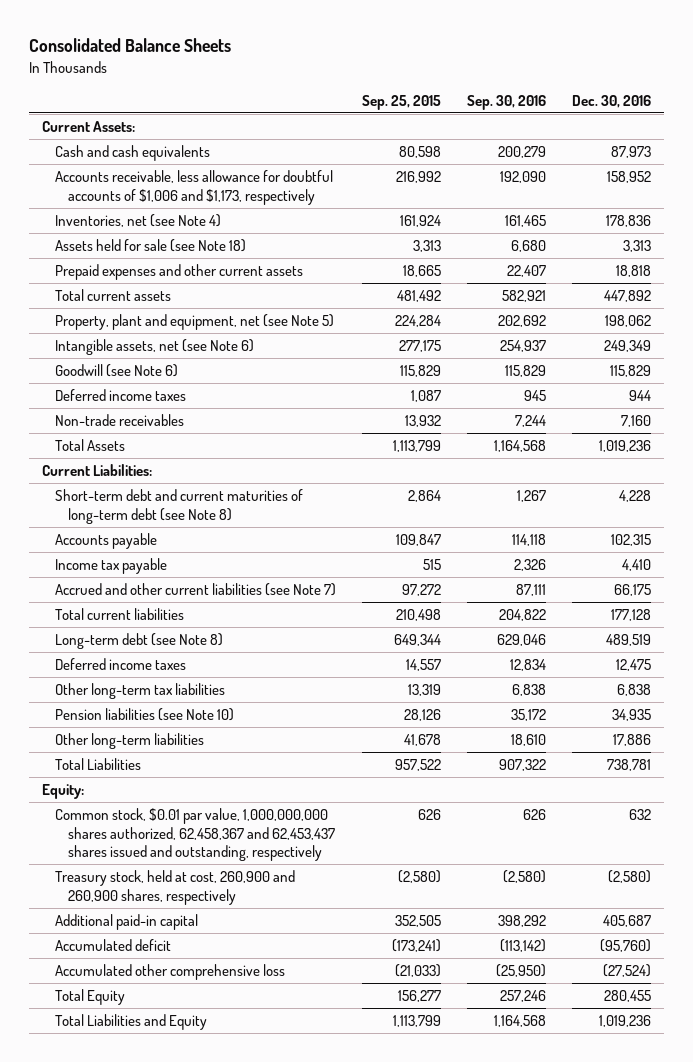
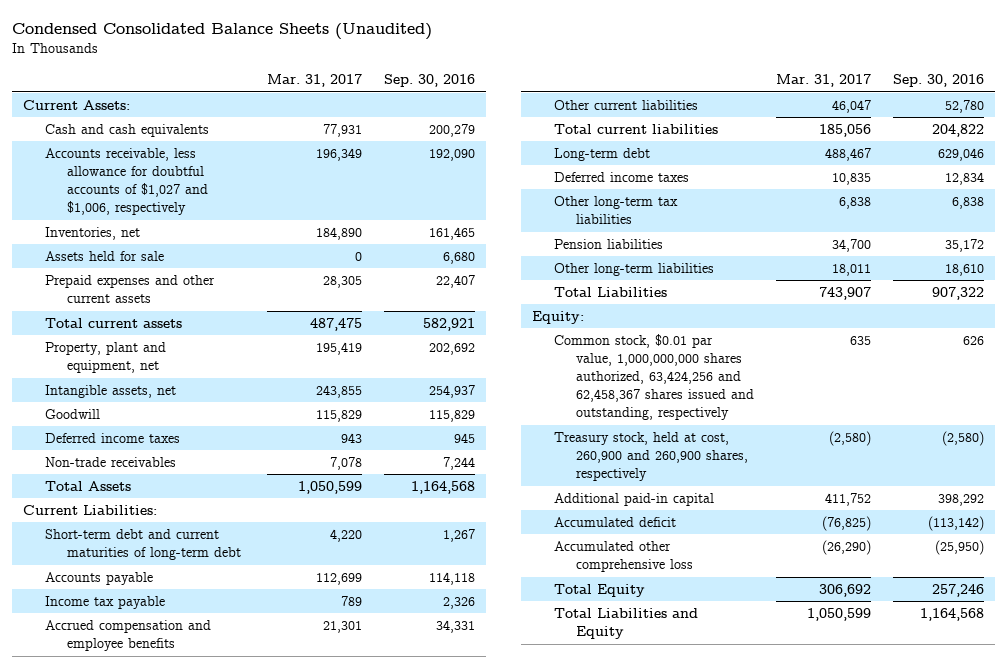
[29,38,232,53] Consolidated Balance Sheets -> [12,23,433,41] Condensed Consolidated Balance Sheets (Unaudited)
[362,94,442,110] Sep. 25, 2015 -> none
[571,94,651,108] Dec. 30, 2016 -> none
none -> [267,74,363,88] Mar. 31, 2017
[55,170,334,205] Accounts receivable, less allowance for doubtful accounts of $1,006 and $1,173, respectively -> [45,148,209,216] Accounts receivable, less allowance for doubtful accounts of $1,027 and $1,006, respectively
[55,214,222,228] Inventories, net (see Note 4) -> [45,227,141,241] Inventories, net
[55,239,247,253] Assets held for sale (see Note 18) -> [45,251,165,262] Assets held for sale
[55,314,335,331] Property, plant and equipment, net (see Note 5) -> [45,342,167,374] Property, plant and equipment, net
[55,339,255,356] Intangible assets, net (see Note 6) -> [45,385,177,399] Intangible assets, net
[55,364,179,378] Goodwill (see Note 6) -> [45,409,101,420] Goodwill
[55,489,304,524] Short-term debt and current maturities of long-term debt (see Note 8) -> [45,529,242,561] Short-term debt and current maturities of long-term debt
none -> [45,620,212,652] Accrued compensation and employee benefits
[55,583,337,597] Accrued and other current liabilities (see Note 7) -> [554,100,699,111] Other current liabilities
[516,584,547,597] 87,111 -> [945,100,985,114] 52,780
[55,633,224,650] Long-term debt (see Note 8) -> [554,148,651,162] Long-term debt
[55,708,235,722] Pension liabilities (see Note 10) -> [554,239,664,250] Pension liabilities
[55,808,336,862] Common stock, $0.01 par value, 1,000,000,000 shares authorized, 62,458,367 and 62,453,437 shares issued and outstanding, respectively -> [554,334,755,421] Common stock, $0.01 par value, 1,000,000,000 shares authorized, 63,424,256 and 62,458,367 shares issued and outstanding, respectively

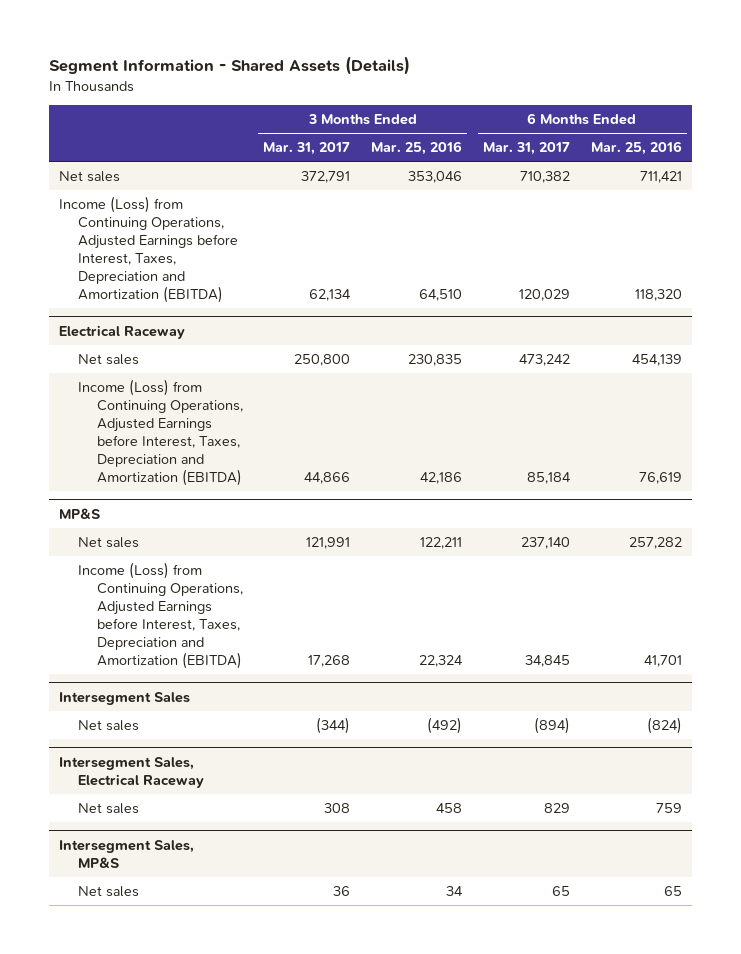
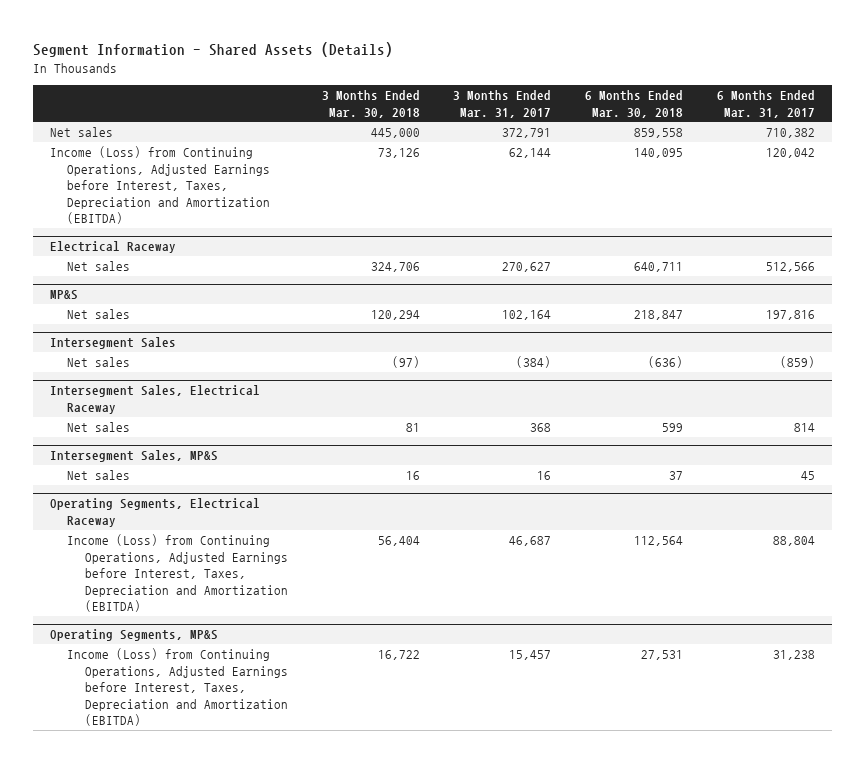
[371,141,463,156] Mar. 25, 2016 -> none
[590,141,682,156] Mar. 25, 2016 -> none
none -> [321,90,420,118] 3 Months Ended Mar. 30, 2018
none -> [585,90,684,118] 6 Months Ended Mar. 30, 2018
[309,288,352,301] 62,134 -> [509,148,552,159] 62,144
[519,288,571,301] 120,029 -> [765,148,815,159] 120,042
[78,378,243,486] Income (Loss) from Continuing Operations, Adjusted Earnings before Interest, Taxes, Depreciation and Amortization (EBITDA) -> none
[294,353,351,366] 250,800 -> [502,262,552,273] 270,627
[519,353,571,366] 473,242 -> [765,262,815,273] 512,566
[78,561,243,669] Income (Loss) from Continuing Operations, Adjusted Earnings before Interest, Taxes, Depreciation and Amortization (EBITDA) -> none
[306,536,351,549] 121,991 -> [502,310,552,321] 102,164
[521,536,571,549] 237,140 -> [765,310,815,321] 197,816
[316,716,351,734] (344) -> [516,356,552,369] (384)
[534,716,571,734] (894) -> [779,356,815,369] (859)
[324,802,351,813] 308 -> [530,423,552,433] 368
[544,802,571,813] 829 -> [793,423,815,433] 814
[333,885,351,896] 36 -> [537,471,552,481] 16
[552,885,571,896] 65 -> [800,471,815,481] 45
none -> [50,498,261,527] Operating Segments, Electrical Raceway
none -> [67,534,288,613] Income (Loss) from Continuing Operations, Adjusted Earnings before Interest, Taxes, Depreciation and Amortization (EBITDA)
none -> [50,629,219,642] Operating Segments, MP&S
none -> [67,648,288,727] Income (Loss) from Continuing Operations, Adjusted Earnings before Interest, Taxes, Depreciation and Amortization (EBITDA)

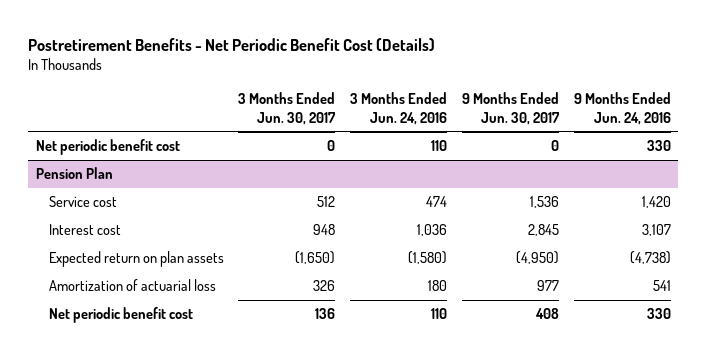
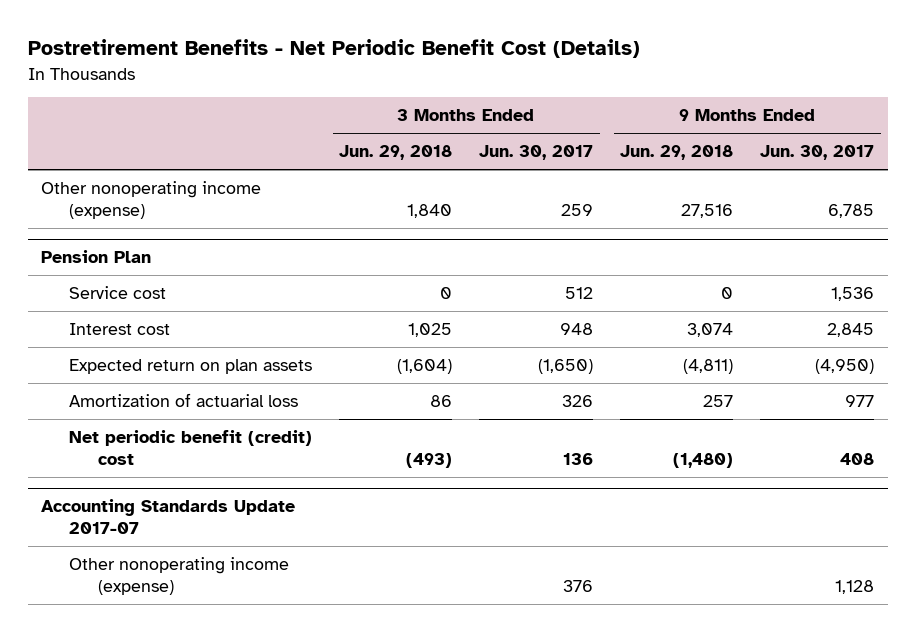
[350,92,448,125] 3 Months Ended Jun. 24, 2016 -> none
[573,92,671,125] 9 Months Ended Jun. 24, 2016 -> none
none -> [339,145,453,161] Jun. 29, 2018
none -> [620,145,734,161] Jun. 29, 2018
[35,139,180,156] Net periodic benefit cost -> none
none -> [41,181,262,220] Other nonoperating income (expense)
[48,307,193,324] Net periodic benefit cost -> [69,430,313,466] Net periodic benefit (credit) cost
none -> [41,499,296,535] Accounting Standards Update 2017-07
none -> [69,557,290,596] Other nonoperating income (expense)

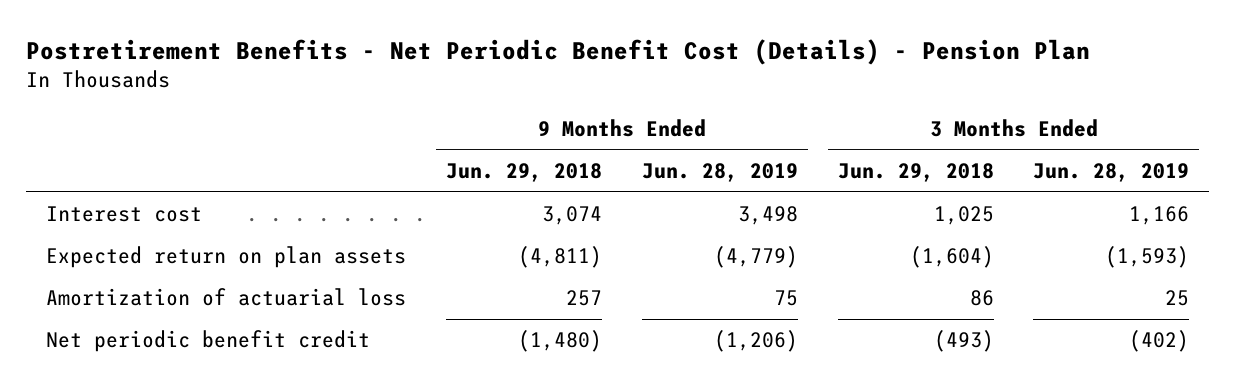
[27,39,640,59] Postretirement Benefits - Net Periodic Benefit Cost (Details) -> [26,38,1091,65] Postretirement Benefits - Net Periodic Benefit Cost (Details) - Pension Plan
[479,145,594,161] Jun. 30, 2017 -> none
[760,145,875,161] Jun. 30, 2017 -> none
none -> [641,163,798,183] Jun. 28, 2019
none -> [1033,163,1190,183] Jun. 28, 2019
[41,181,262,220] Other nonoperating income (expense) -> none
[41,250,152,264] Pension Plan -> none
[69,286,167,300] Service cost -> none
[41,499,296,535] Accounting Standards Update 2017-07 -> none
[69,557,290,596] Other nonoperating income (expense) -> none
[69,430,313,466] Net periodic benefit (credit) cost -> [46,330,371,353] Net periodic benefit credit

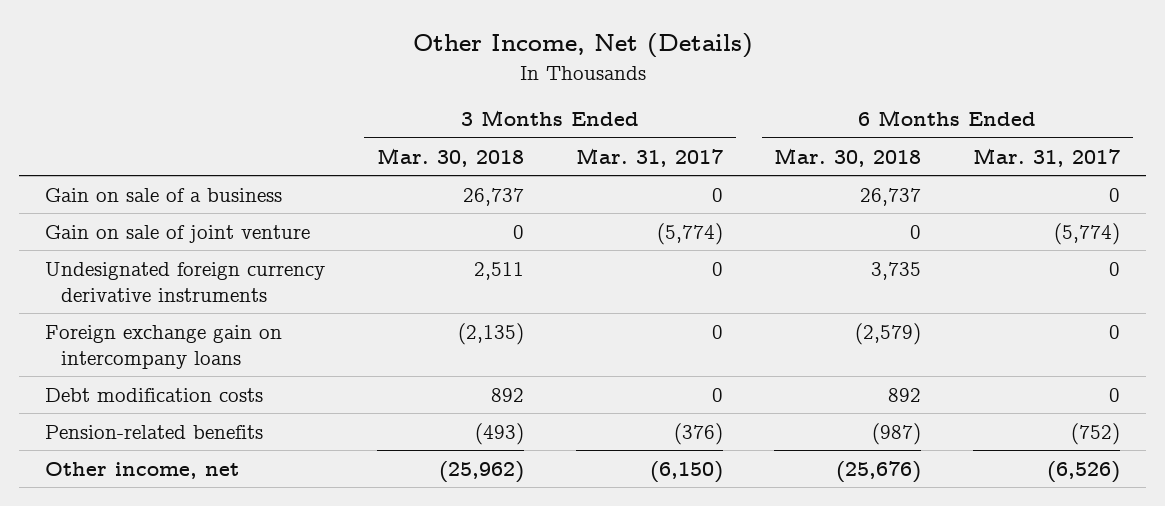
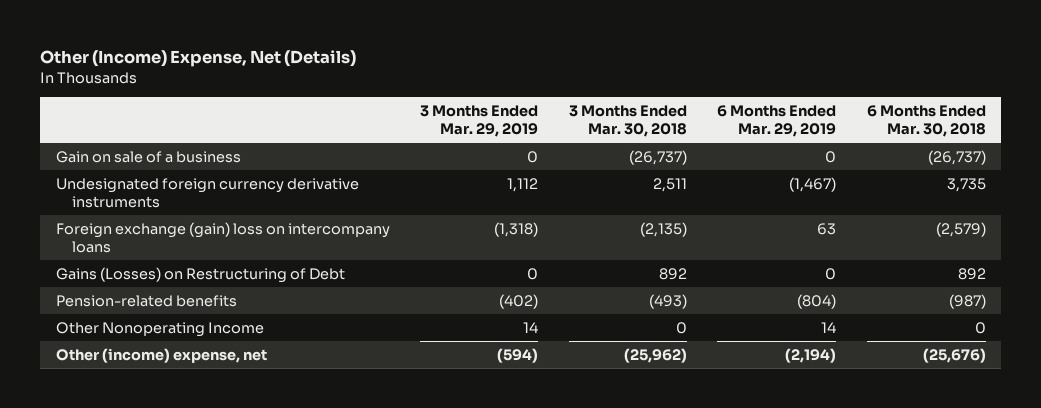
[412,33,753,59] Other Income, Net (Details) -> [40,49,357,67] Other (Income) Expense, Net (Details)
[575,147,723,167] Mar. 31, 2017 -> none
[973,147,1121,167] Mar. 31, 2017 -> none
none -> [420,105,539,137] 3 Months Ended Mar. 29, 2019
none -> [717,105,837,137] 6 Months Ended Mar. 29, 2019
[44,224,310,243] Gain on sale of joint venture -> none
[462,187,524,206] 26,737 -> [628,150,687,166] (26,737)
[860,187,922,206] 26,737 -> [927,150,986,166] (26,737)
[44,324,282,369] Foreign exchange gain on intercompany loans -> [55,222,390,253] Foreign exchange (gain) loss on intercompany loans
[44,387,263,402] Debt modification costs -> [55,267,345,284] Gains (Losses) on Restructuring of Debt
none -> [55,322,264,338] Other Nonoperating Income
[44,461,239,479] Other income, net -> [55,348,267,364] Other (income) expense, net

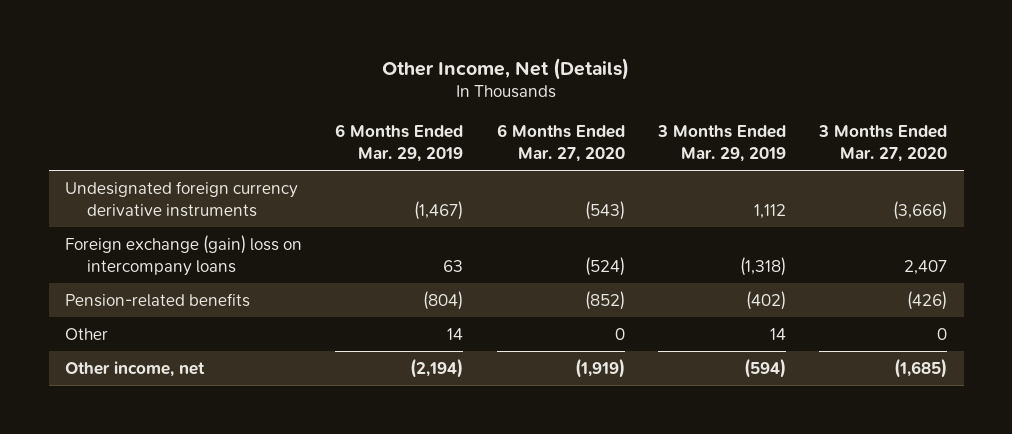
[40,49,357,67] Other (Income) Expense, Net (Details) -> [382,57,630,80] Other Income, Net (Details)
[568,105,687,137] 3 Months Ended Mar. 30, 2018 -> none
[866,105,986,137] 6 Months Ended Mar. 30, 2018 -> none
none -> [496,124,625,162] 6 Months Ended Mar. 27, 2020
none -> [818,125,948,162] 3 Months Ended Mar. 27, 2020
[55,151,241,164] Gain on sale of a business -> none
[55,267,345,284] Gains (Losses) on Restructuring of Debt -> none
[55,322,264,338] Other Nonoperating Income -> [65,327,109,340] Other
[55,348,267,364] Other (income) expense, net -> [65,360,206,377] Other income, net

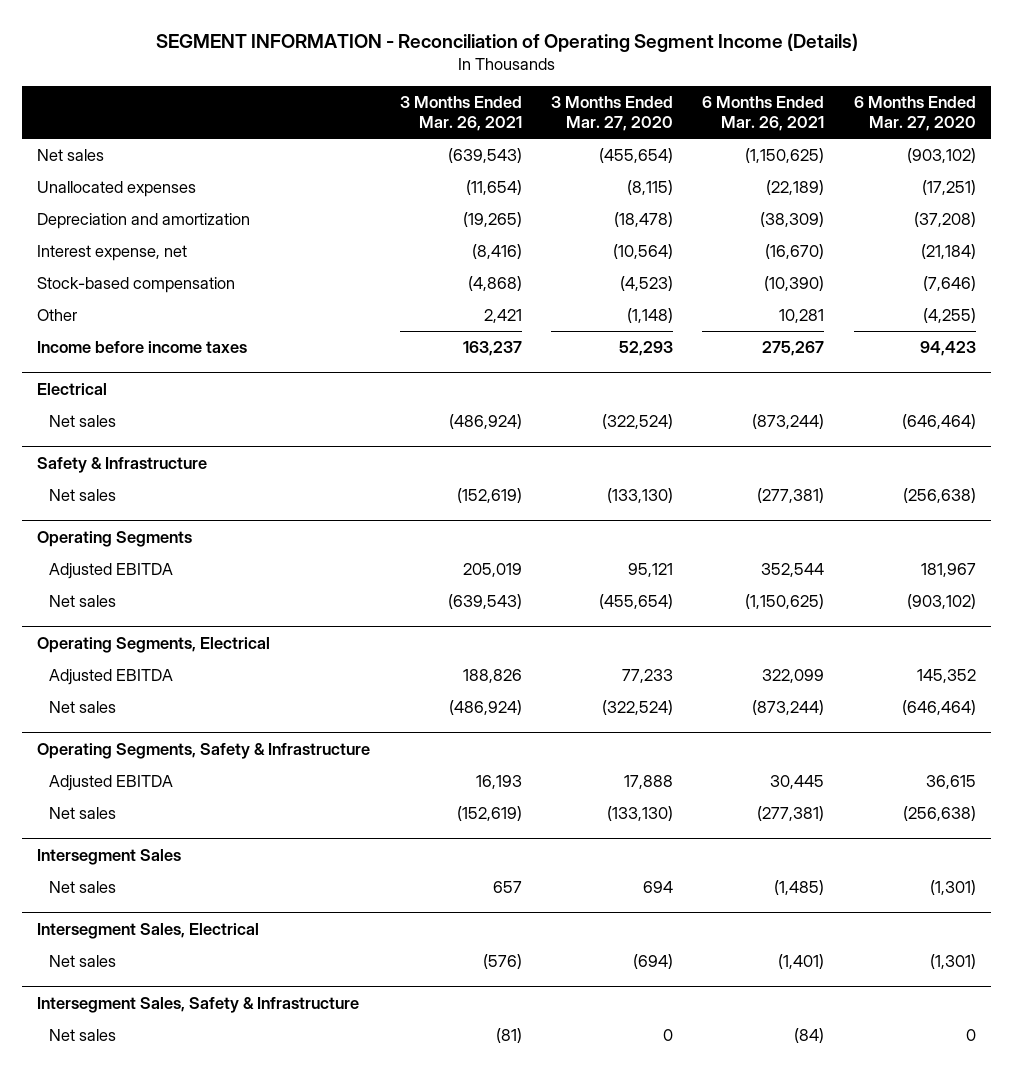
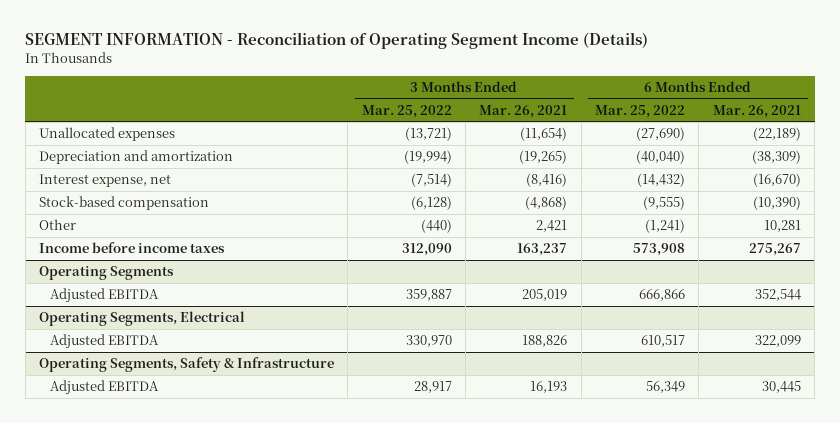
[551,96,674,132] 3 Months Ended Mar. 27, 2020 -> none
[853,96,976,132] 6 Months Ended Mar. 27, 2020 -> none
none -> [361,104,452,118] Mar. 25, 2022
none -> [595,104,686,118] Mar. 25, 2022
[37,148,105,161] Net sales -> none
[37,382,108,395] Electrical -> none
[49,414,117,427] Net sales -> none
[37,456,208,473] Safety & Infrastructure -> none
[49,488,117,501] Net sales -> none
[49,594,117,607] Net sales -> none
[49,700,117,713] Net sales -> none
[49,806,117,819] Net sales -> none
[37,848,182,865] Intersegment Sales -> none
[49,880,117,893] Net sales -> none
[37,922,260,939] Intersegment Sales, Electrical -> none
[49,954,117,967] Net sales -> none
[37,996,360,1013] Intersegment Sales, Safety & Infrastructure -> none
[49,1028,117,1041] Net sales -> none

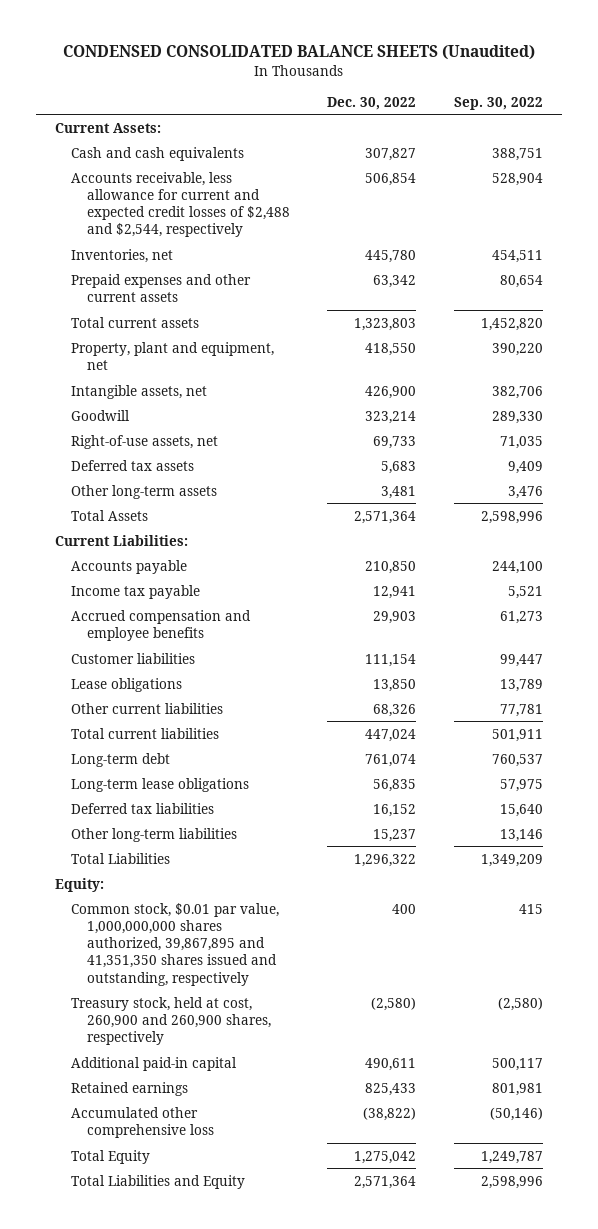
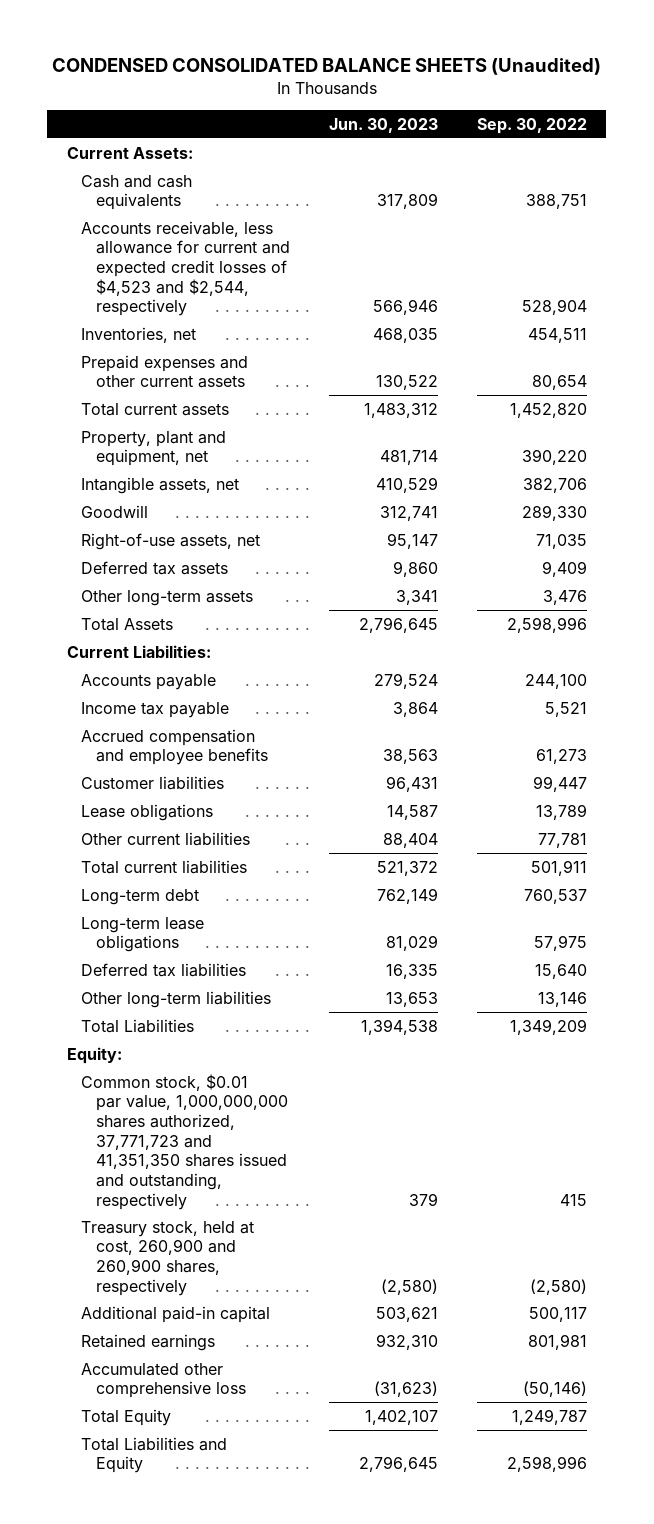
[327,96,417,110] Dec. 30, 2022 -> none
none -> [329,117,439,133] Jun. 30, 2023
[70,171,290,238] Accounts receivable, less allowance for current and expected credit losses of $2,488 and $2,544, respectively -> [81,220,291,317] Accounts receivable, less allowance for current and expected credit losses of $4,523 and $2,544, respectively
[70,902,279,986] Common stock, $0.01 par value, 1,000,000,000 shares authorized, 39,867,895 and 41,351,350 shares issued and outstanding, respectively -> [81,1073,289,1210] Common stock, $0.01 par value, 1,000,000,000 shares authorized, 37,771,723 and 41,351,350 shares issued and outstanding, respectively

